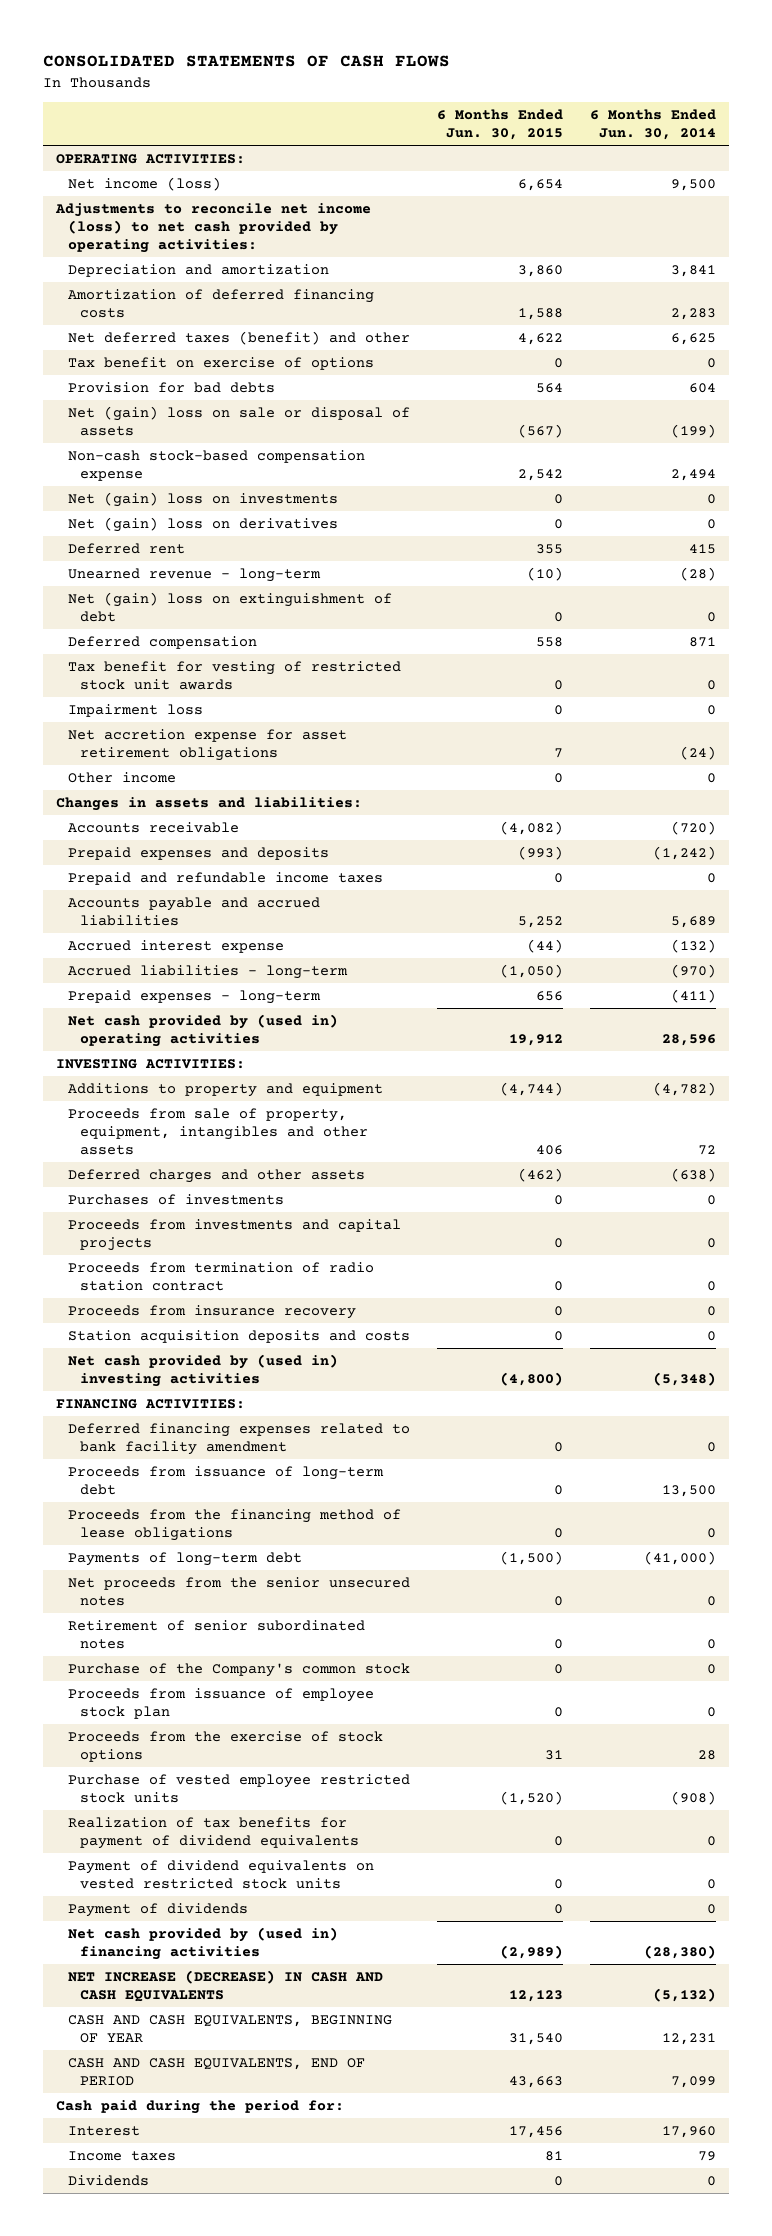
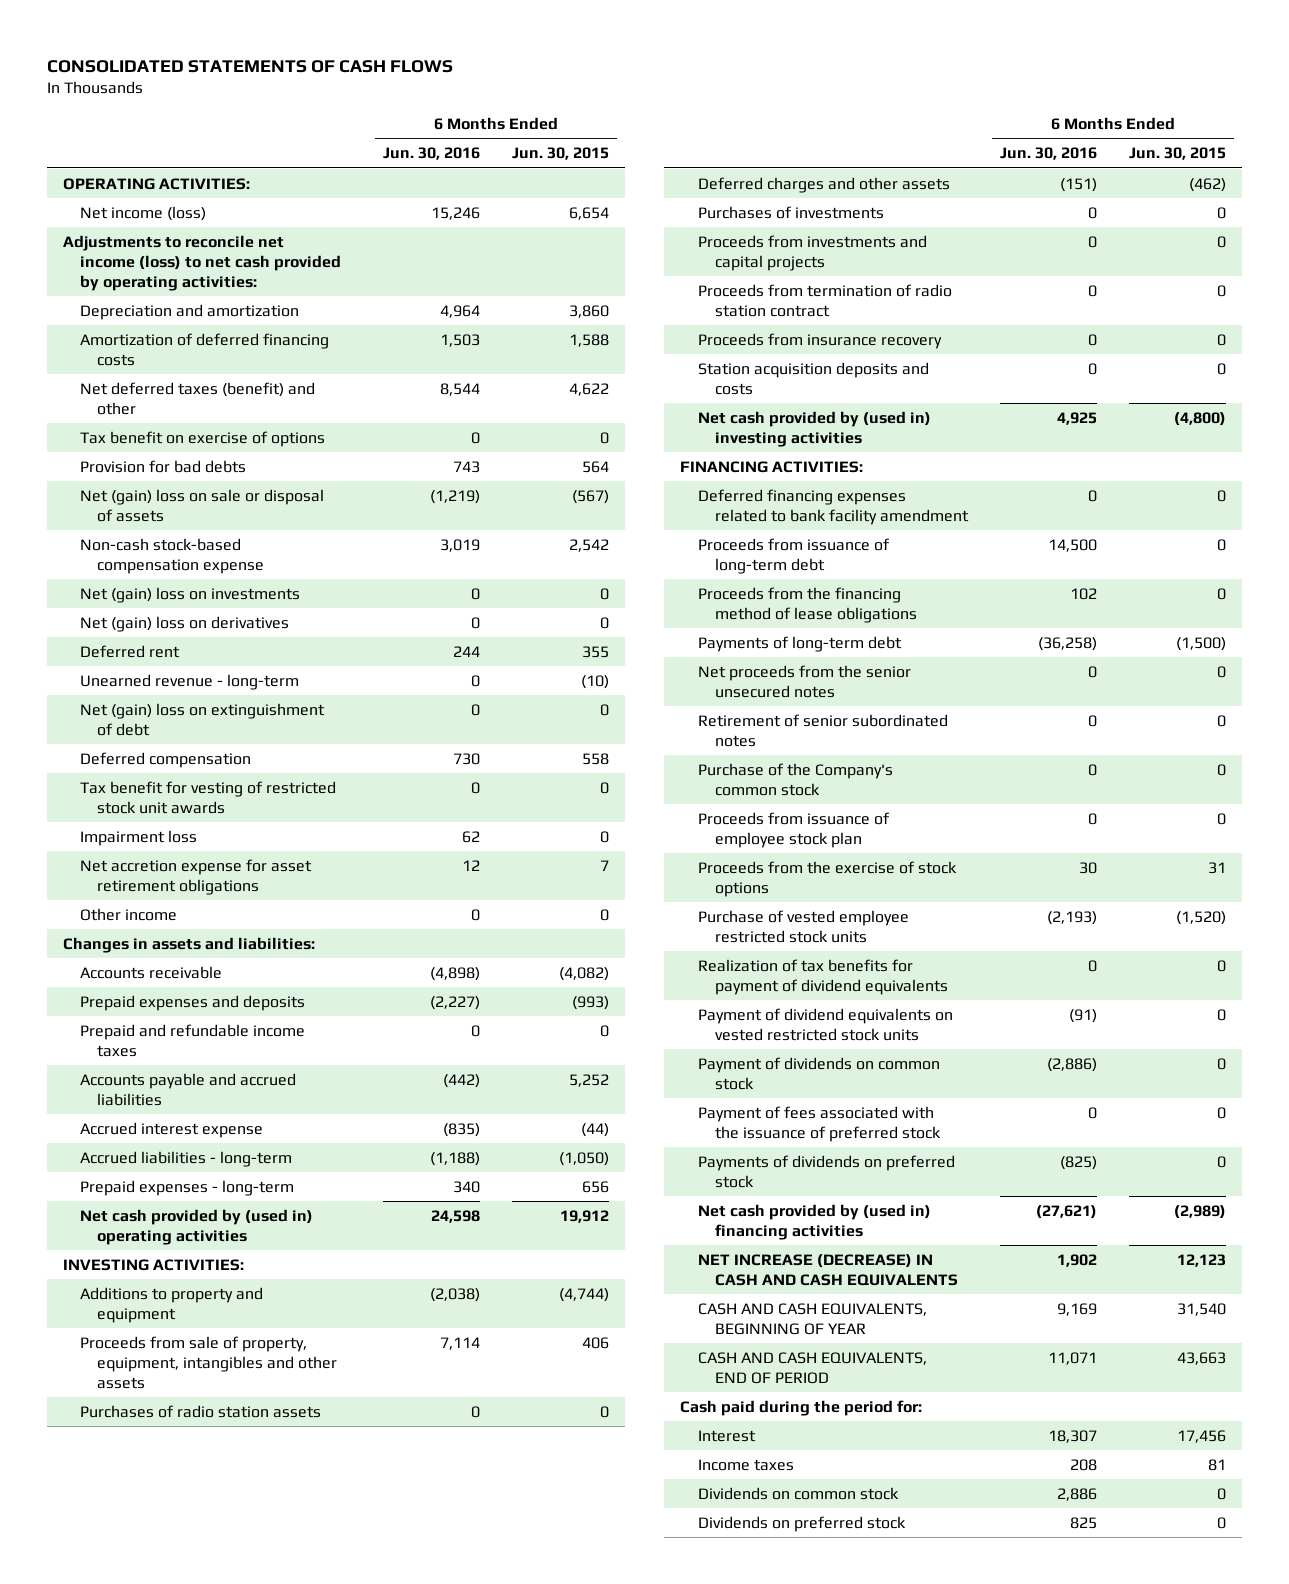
[589,109,716,141] 6 Months Ended Jun. 30, 2014 -> none
none -> [382,147,480,161] Jun. 30, 2016
none -> [80,1404,322,1418] Purchases of radio station assets
[67,1902,248,1917] Payment of dividends -> [697,1056,940,1090] Payment of dividends on common stock
none -> [697,1105,941,1142] Payment of fees associated with the issuance of preferred stock
none -> [697,1154,955,1188] Payments of dividends on preferred stock
[67,2174,149,2186] Dividends -> [697,1486,899,1500] Dividends on common stock
none -> [697,1515,906,1532] Dividends on preferred stock

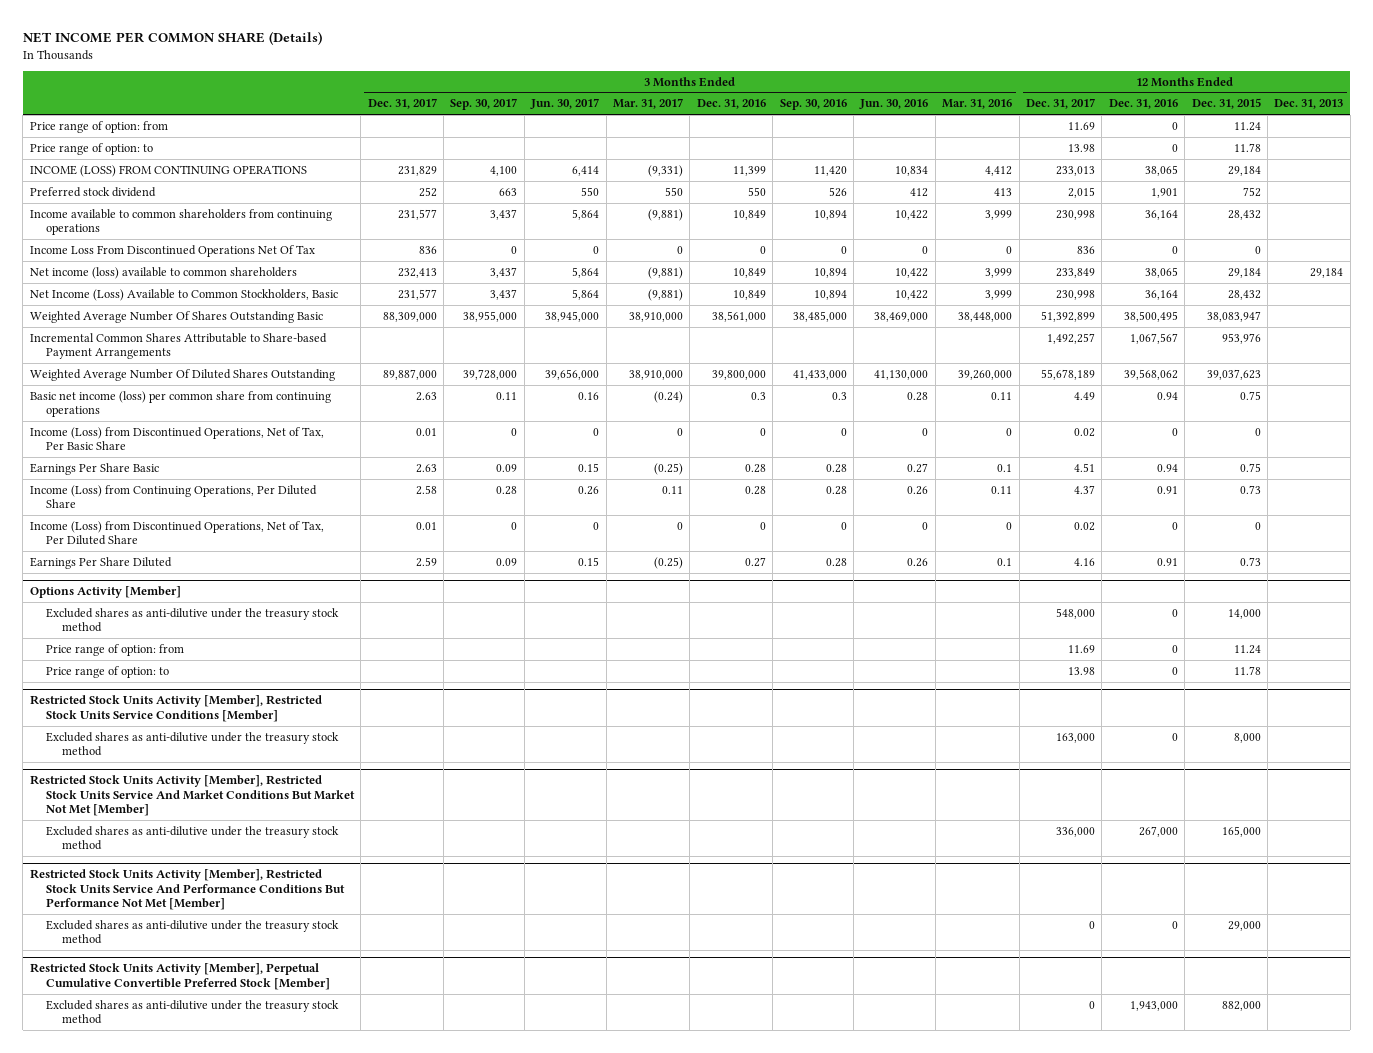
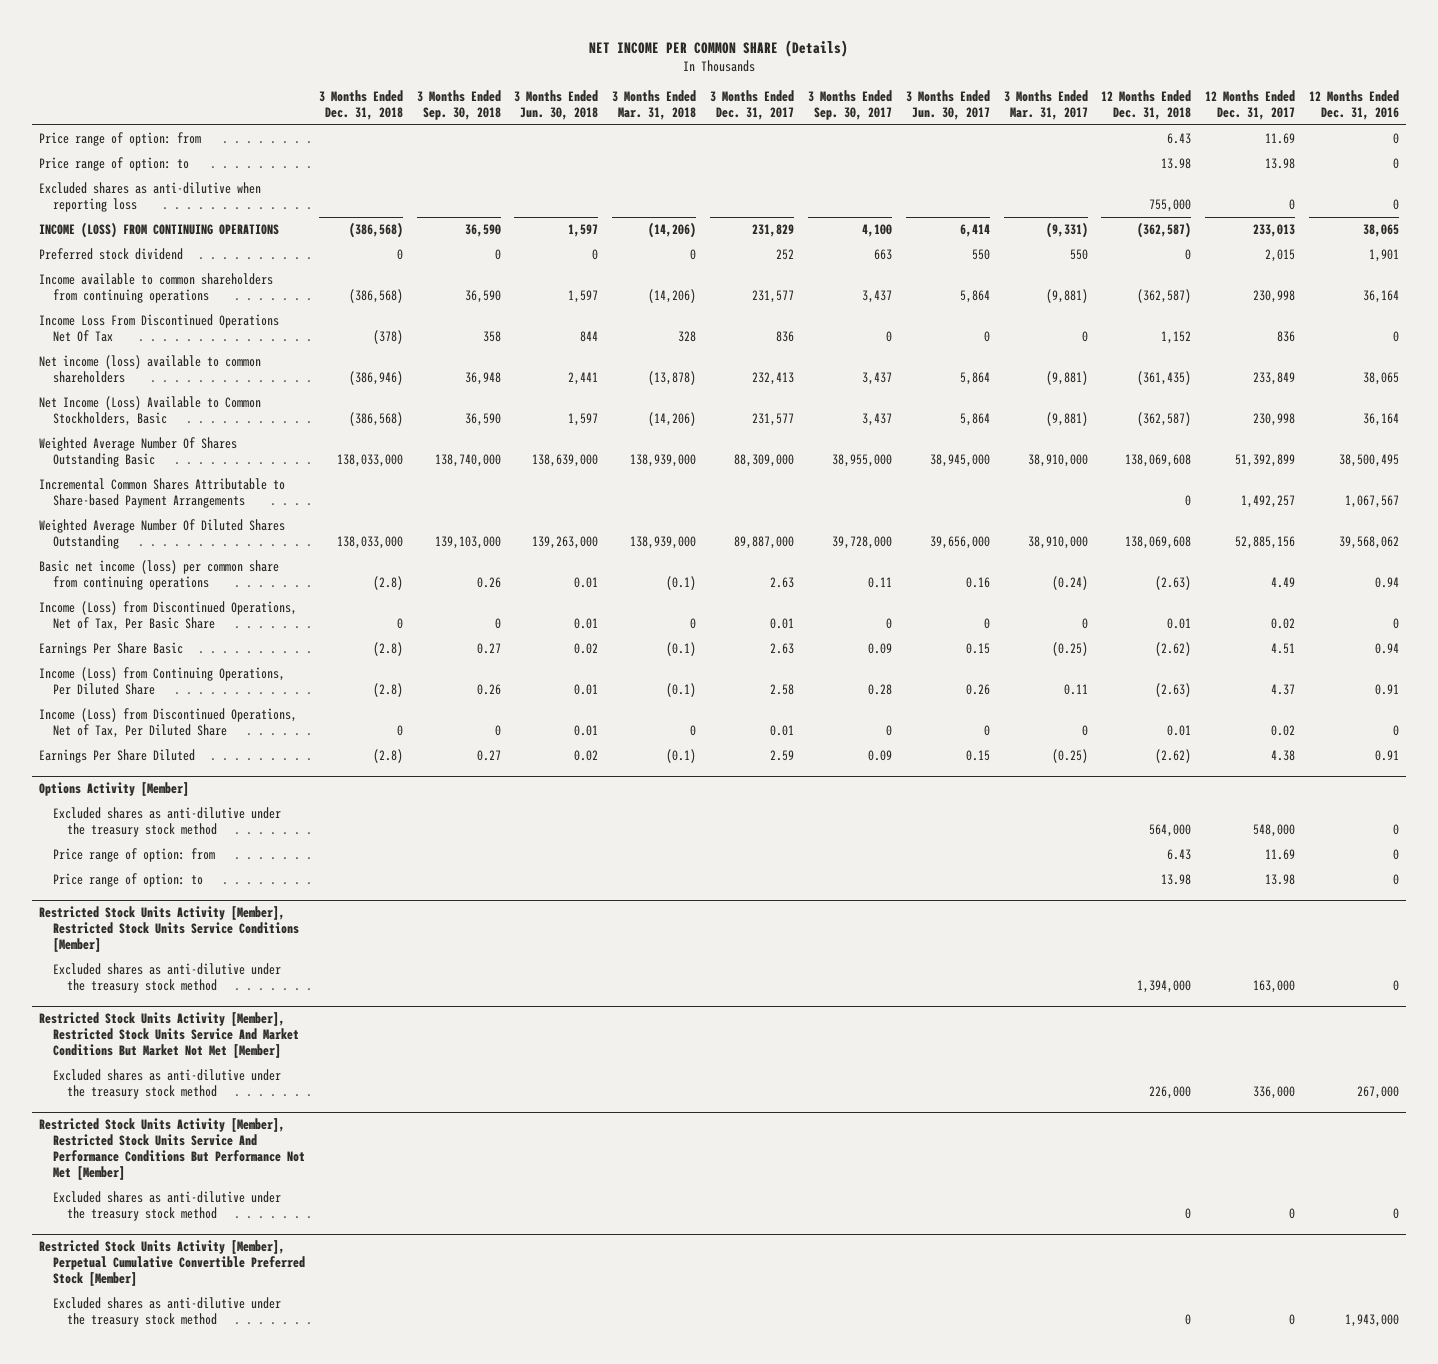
[696,99,766,110] Dec. 31, 2016 -> none
[779,99,847,111] Sep. 30, 2016 -> none
[859,99,929,110] Jun. 30, 2016 -> none
[942,99,1013,110] Mar. 31, 2016 -> none
[1191,98,1261,110] Dec. 31, 2015 -> none
[1274,99,1344,110] Dec. 31, 2013 -> none
none -> [318,89,403,121] 3 Months Ended Dec. 31, 2018
none -> [416,89,501,121] 3 Months Ended Sep. 30, 2018
none -> [514,89,599,121] 3 Months Ended Jun. 30, 2018
none -> [612,89,697,121] 3 Months Ended Mar. 31, 2018
none -> [1101,89,1192,121] 12 Months Ended Dec. 31, 2018
none -> [39,181,262,212] Excluded shares as anti-dilutive when reporting loss
[1041,368,1096,380] 55,678,189 -> [1235,535,1296,549] 52,885,156
[1074,557,1096,566] 4.16 -> [1271,749,1296,761] 4.38

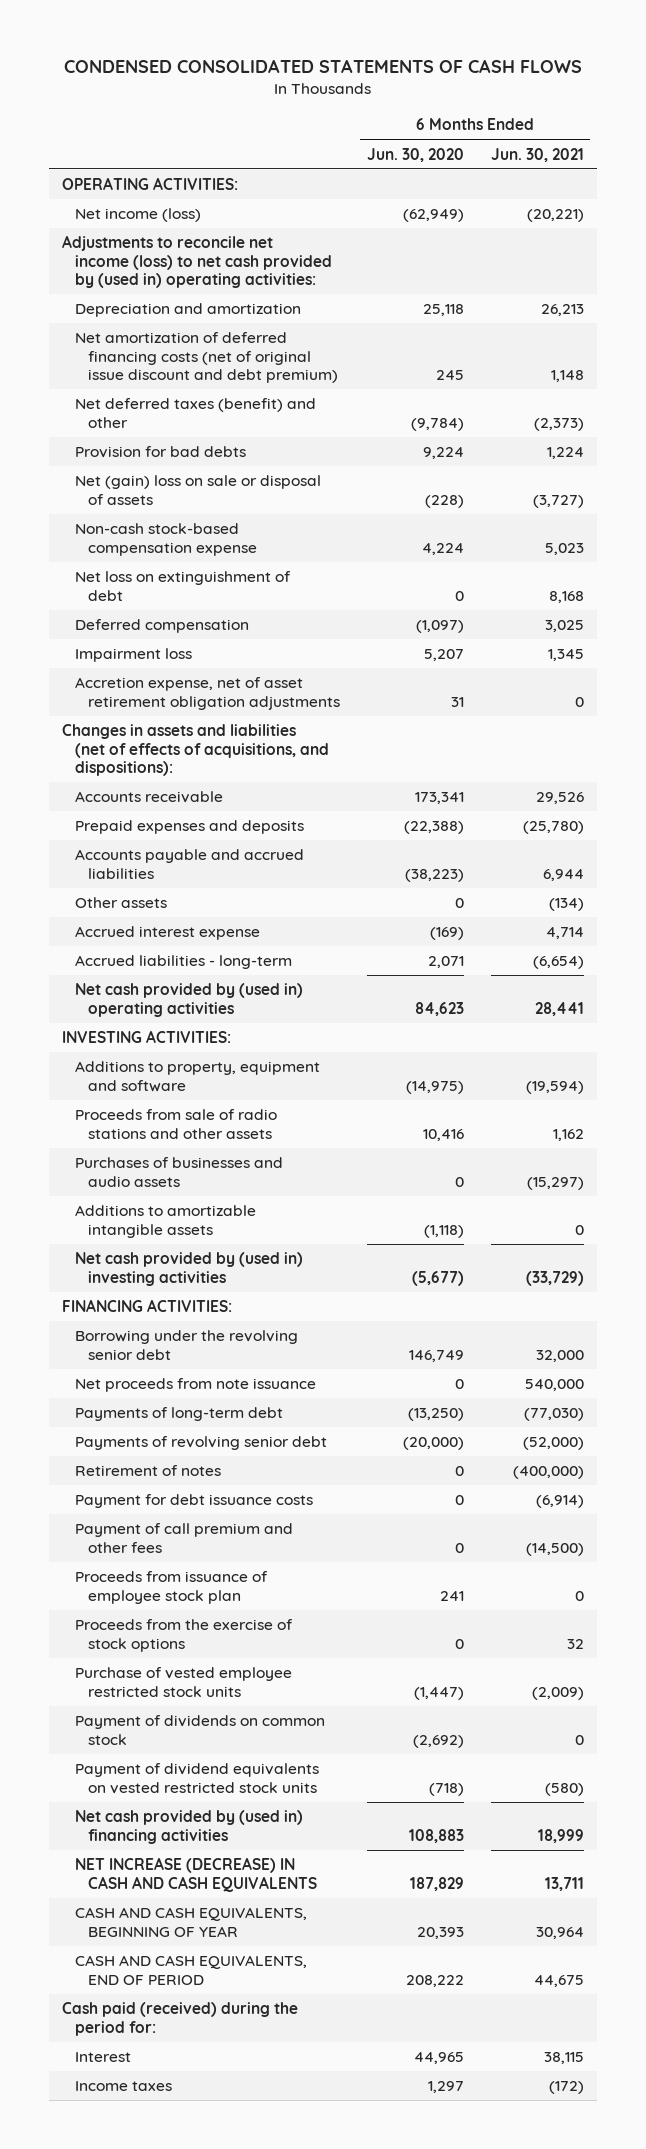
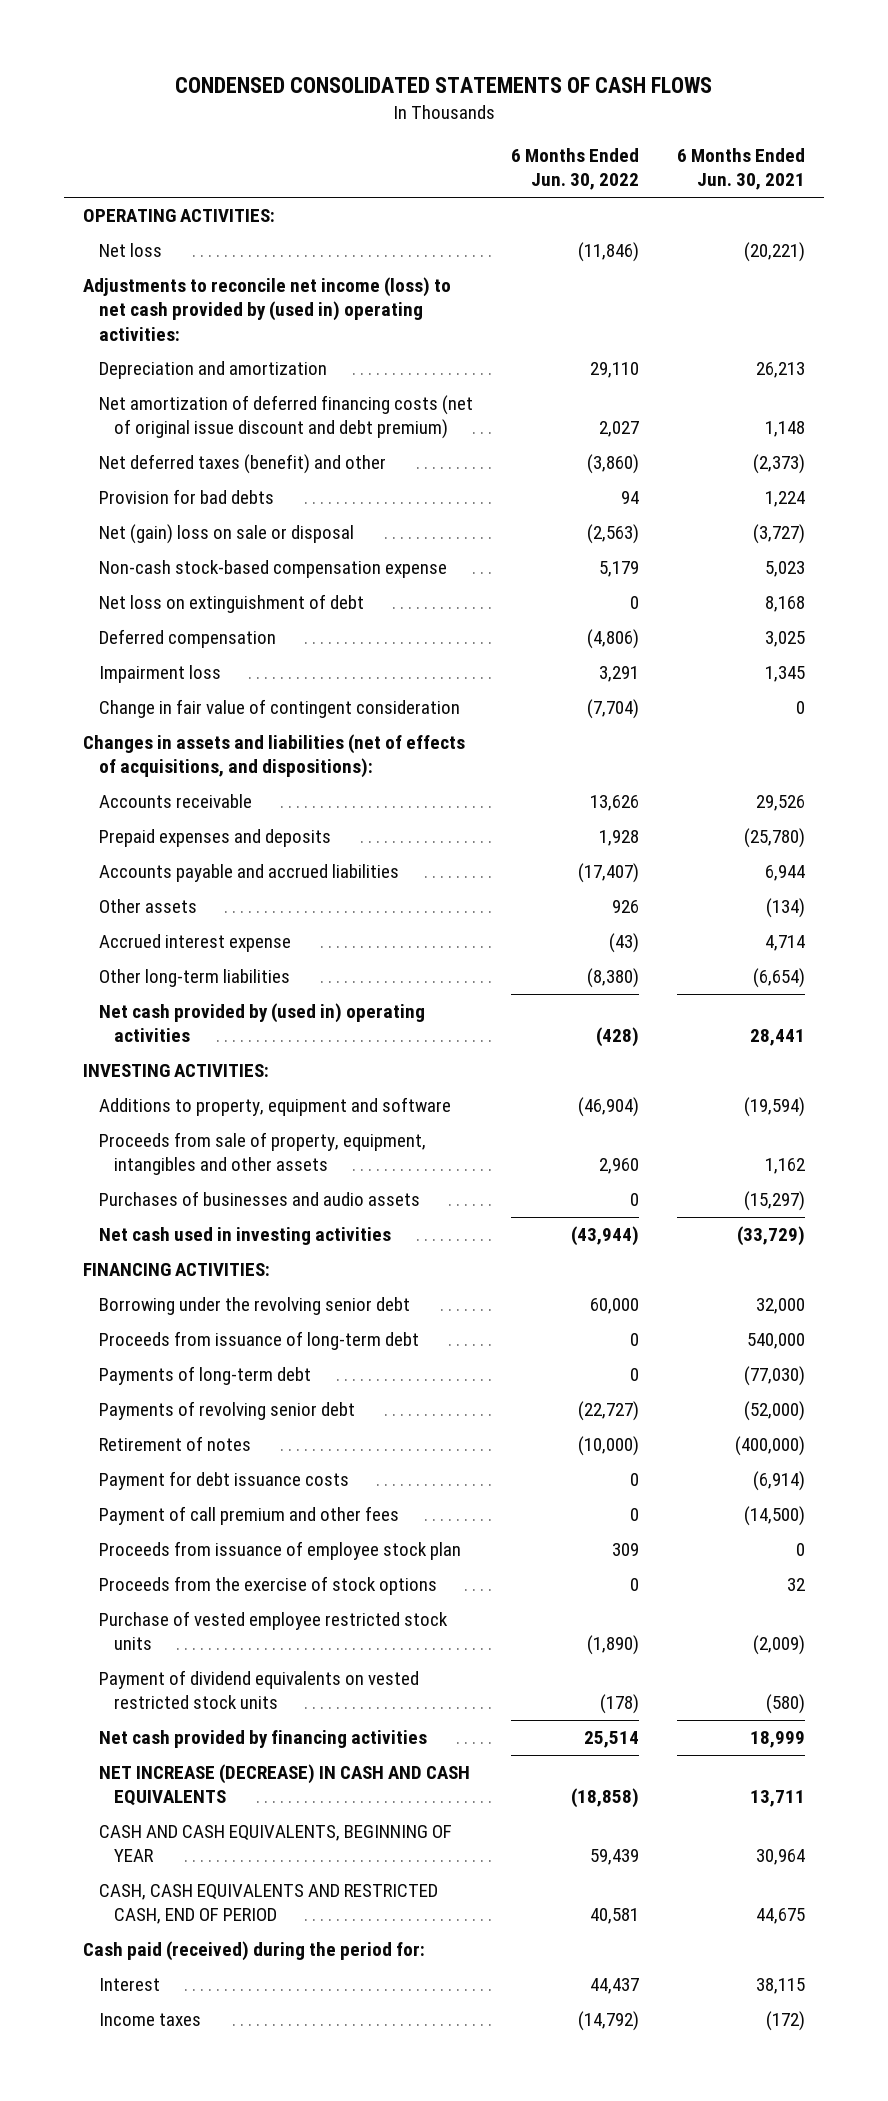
[366,147,464,162] Jun. 30, 2020 -> none
none -> [510,148,639,191] 6 Months Ended Jun. 30, 2022
[74,208,201,223] Net income (loss) -> [98,243,162,258] Net loss
[74,475,321,505] Net (gain) loss on sale or disposal of assets -> [98,524,354,545] Net (gain) loss on sale or disposal
[74,677,340,710] Accretion expense, net of asset retirement obligation adjustments -> none
none -> [98,699,460,719] Change in fair value of contingent consideration
[74,955,292,970] Accrued liabilities - long-term -> [98,969,290,988] Other long-term liabilities
[74,1109,277,1139] Proceeds from sale of radio stations and other assets -> [98,1132,426,1176] Proceeds from sale of property, equipment, intangibles and other assets
[74,1205,256,1238] Additions to amortizable intangible assets -> none
[74,1252,303,1286] Net cash provided by (used in) investing activities -> [98,1227,391,1246] Net cash used in investing activities
[74,1378,316,1393] Net proceeds from note issuance -> none
none -> [98,1331,419,1351] Proceeds from issuance of long-term debt
[74,1715,325,1745] Payment of dividends on common stock -> none
[74,1810,303,1844] Net cash provided by (used in) financing activities -> [98,1730,427,1749] Net cash provided by financing activities
[74,1955,307,1985] CASH AND CASH EQUIVALENTS, END OF PERIOD -> [98,1884,438,1925] CASH, CASH EQUIVALENTS AND RESTRICTED CASH, END OF PERIOD

